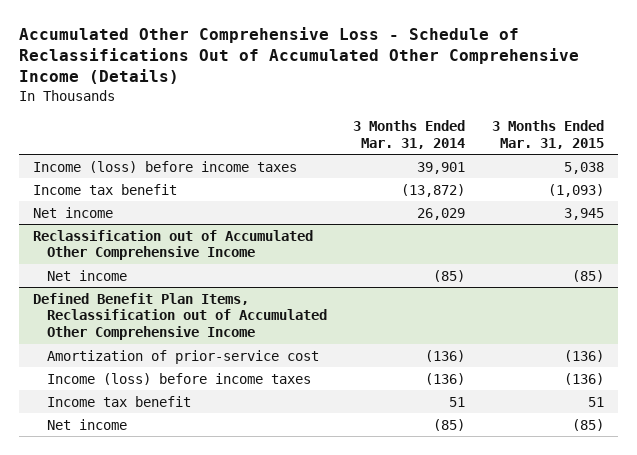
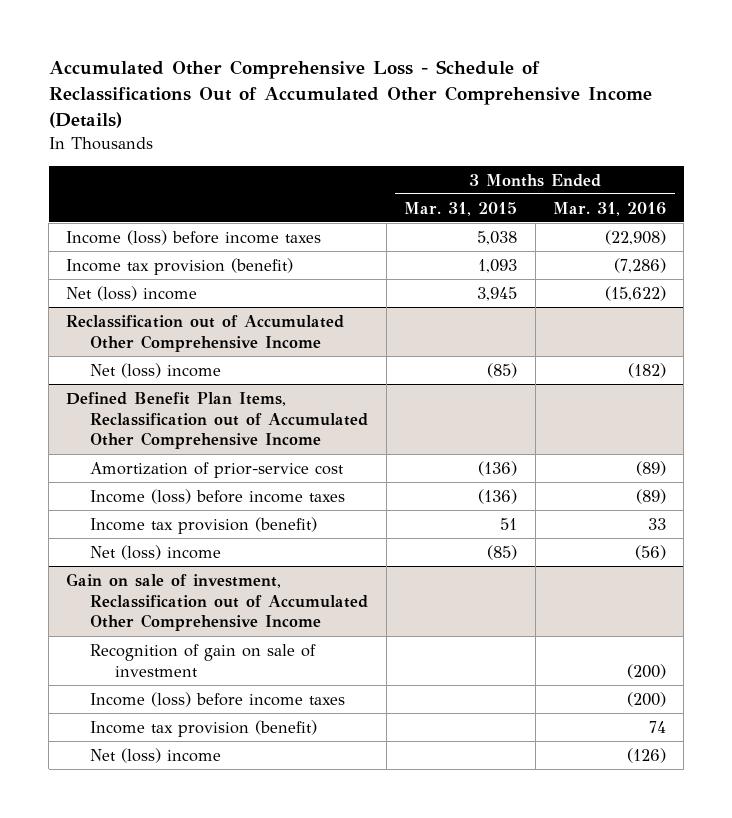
[353,119,466,149] 3 Months Ended Mar. 31, 2014 -> none
none -> [553,201,667,216] Mar. 31, 2016
[32,183,177,195] Income tax benefit -> [66,257,294,275] Income tax provision (benefit)
[548,183,605,197] (1,093) -> [478,258,518,273] 1,093
[32,206,113,218] Net income -> [66,285,198,301] Net (loss) income
[46,269,127,281] Net income -> [90,362,222,378] Net (loss) income
[46,395,191,407] Income tax benefit -> [90,516,318,534] Income tax provision (benefit)
[46,418,127,430] Net income -> [90,544,222,560] Net (loss) income
none -> [66,572,369,632] Gain on sale of investment, Reclassification out of Accumulated Other Comprehensive Income
none -> [90,643,317,677] Recognition of gain on sale of investment
none -> [90,691,346,707] Income (loss) before income taxes
none -> [90,719,318,737] Income tax provision (benefit)
none -> [90,747,222,763] Net (loss) income

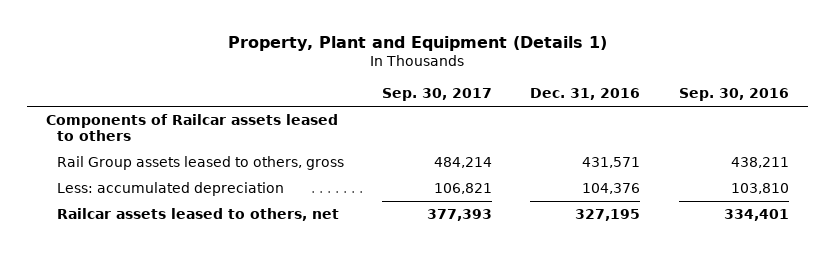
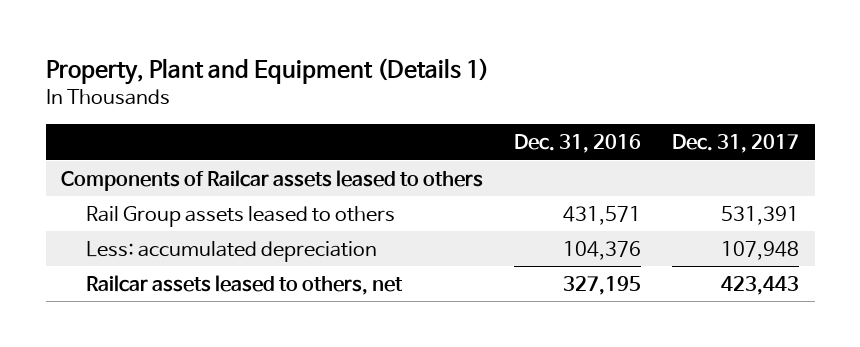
[382,88,493,102] Sep. 30, 2017 -> none
[678,88,789,102] Sep. 30, 2016 -> none
none -> [672,134,800,154] Dec. 31, 2017
[56,155,344,170] Rail Group assets leased to others, gross -> [86,205,396,227] Rail Group assets leased to others

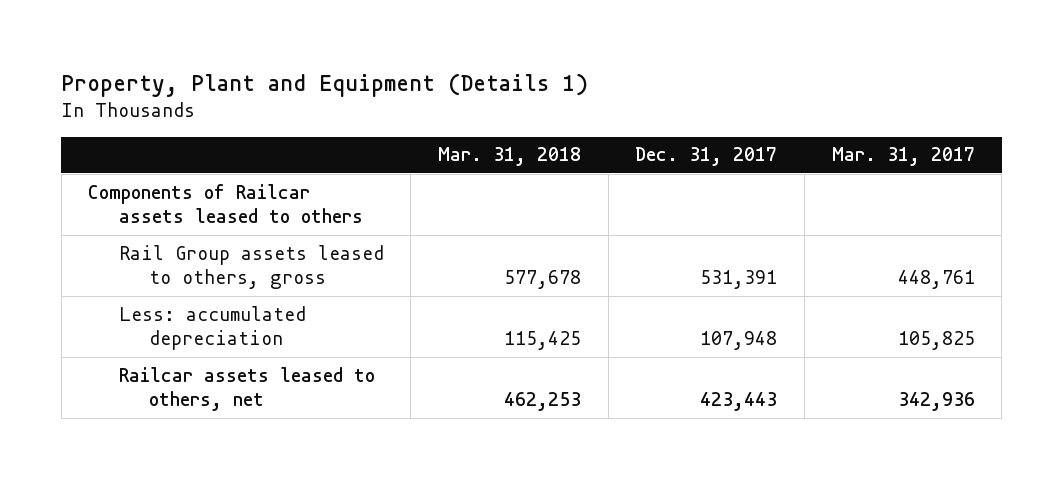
[514,134,642,154] Dec. 31, 2016 -> none
none -> [437,147,581,167] Mar. 31, 2018
none -> [831,147,975,167] Mar. 31, 2017
[86,205,396,227] Rail Group assets leased to others -> [118,244,384,290] Rail Group assets leased to others, gross

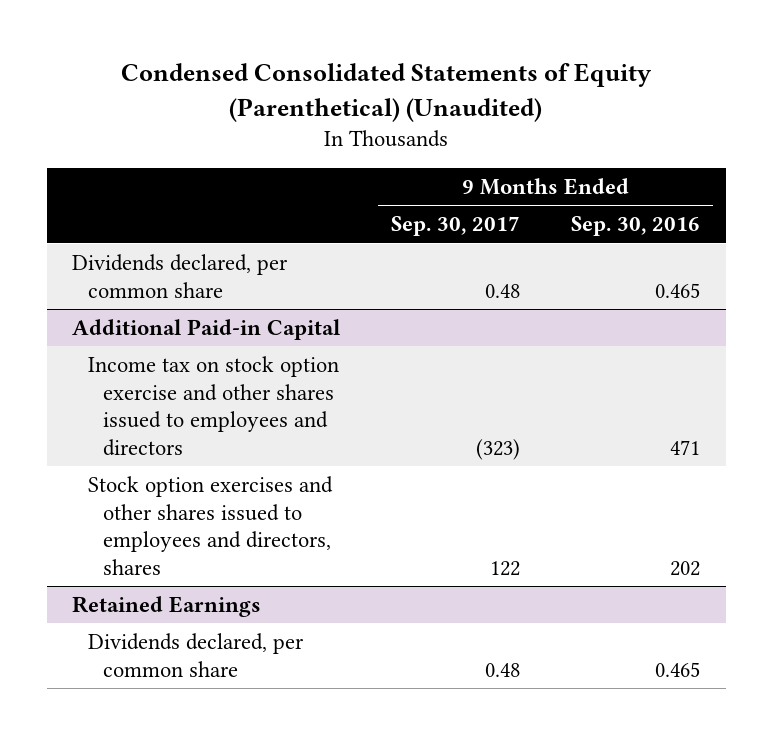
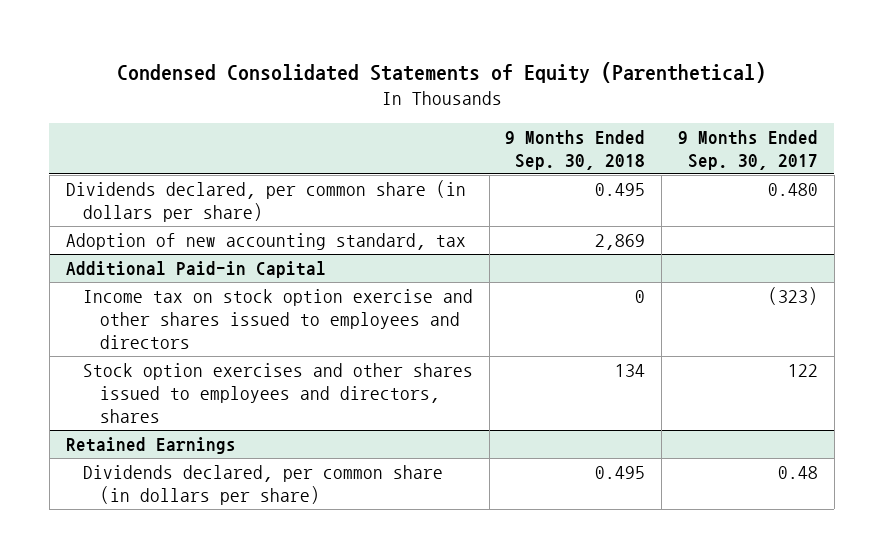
[121,63,653,122] Condensed Consolidated Statements of Equity (Parenthetical) (Unaudited) -> [116,61,766,83] Condensed Consolidated Statements of Equity (Parenthetical)
[571,216,701,237] Sep. 30, 2016 -> none
none -> [505,129,646,170] 9 Months Ended Sep. 30, 2018
[72,253,289,298] Dividends declared, per common share -> [65,180,466,223] Dividends declared, per common share (in dollars per share)
[485,283,521,298] 0.48 -> [767,183,818,197] 0.480
none -> [65,233,466,251] Adoption of new accounting standard, tax
[87,632,304,677] Dividends declared, per common share -> [82,465,443,506] Dividends declared, per common share (in dollars per share)

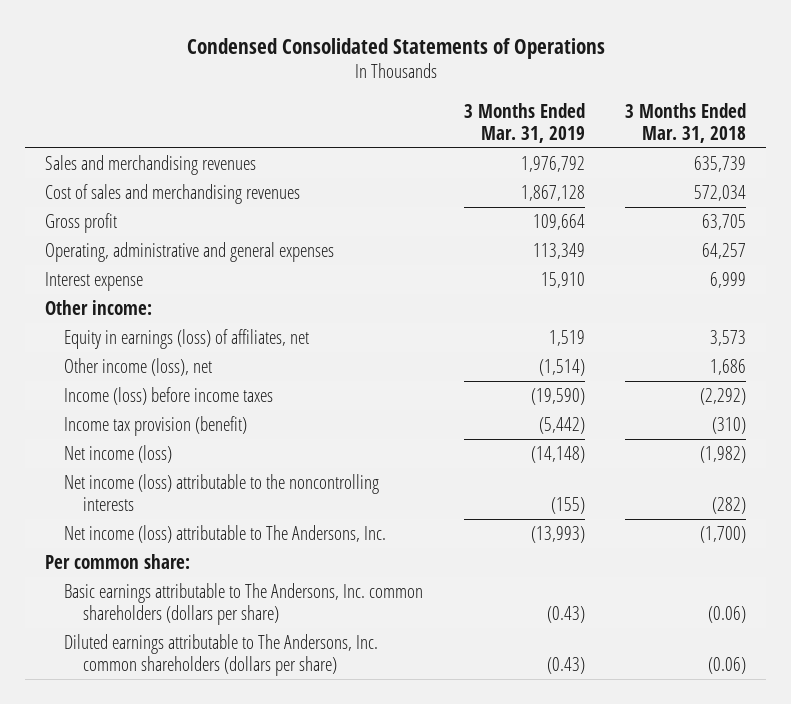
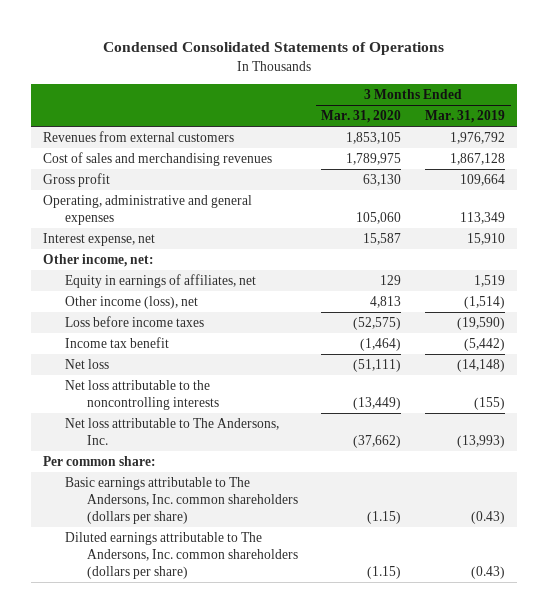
[625,102,747,143] 3 Months Ended Mar. 31, 2018 -> none
none -> [321,110,402,124] Mar. 31, 2020
[45,154,257,175] Sales and merchandising revenues -> [43,130,235,142] Revenues from external customers
[45,271,144,291] Interest expense -> [43,232,156,246] Interest expense, net
[45,299,153,315] Other income: -> [43,253,155,267] Other income, net:
[63,328,309,349] Equity in earnings (loss) of affiliates, net -> [64,273,256,288] Equity in earnings of affiliates, net
[63,386,273,405] Income (loss) before income taxes -> [64,315,204,327] Loss before income taxes
[63,415,247,436] Income tax provision (benefit) -> [64,336,169,348] Income tax benefit
[63,444,172,463] Net income (loss) -> [64,358,109,369] Net loss
[63,473,379,512] Net income (loss) attributable to the noncontrolling interests -> [64,379,219,410] Net loss attributable to the noncontrolling interests
[63,524,386,543] Net income (loss) attributable to The Andersons, Inc. -> [64,417,279,445] Net loss attributable to The Andersons, Inc.

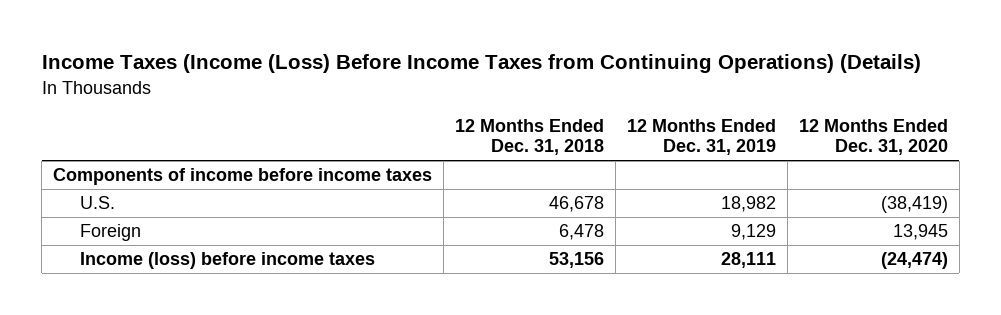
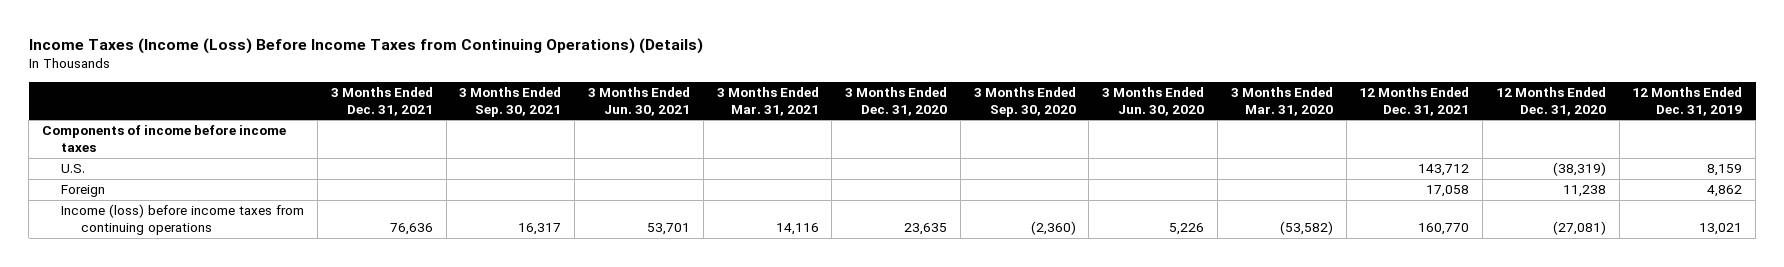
[455,118,605,156] 12 Months Ended Dec. 31, 2018 -> none
none -> [330,87,433,116] 3 Months Ended Dec. 31, 2021
none -> [459,87,562,117] 3 Months Ended Sep. 30, 2021
none -> [587,87,690,116] 3 Months Ended Jun. 30, 2021
none -> [716,87,819,116] 3 Months Ended Mar. 31, 2021
none -> [845,87,948,116] 3 Months Ended Dec. 31, 2020
none -> [973,87,1076,117] 3 Months Ended Sep. 30, 2020
none -> [1102,87,1205,116] 3 Months Ended Jun. 30, 2020
none -> [1230,87,1333,116] 3 Months Ended Mar. 31, 2020
none -> [1359,87,1470,116] 12 Months Ended Dec. 31, 2021
[721,196,777,213] 18,982 -> [1707,164,1743,177] 8,159
[881,196,949,214] (38,419) -> [1552,162,1606,177] (38,319)
[731,224,777,241] 9,129 -> [1707,185,1743,198] 4,862
[893,224,949,241] 13,945 -> [1562,185,1606,198] 11,238
[79,252,375,270] Income (loss) before income taxes -> [61,204,305,235] Income (loss) before income taxes from continuing operations
[721,252,777,269] 28,111 -> [1699,222,1743,235] 13,021
[881,252,949,270] (24,474) -> [1552,220,1606,235] (27,081)

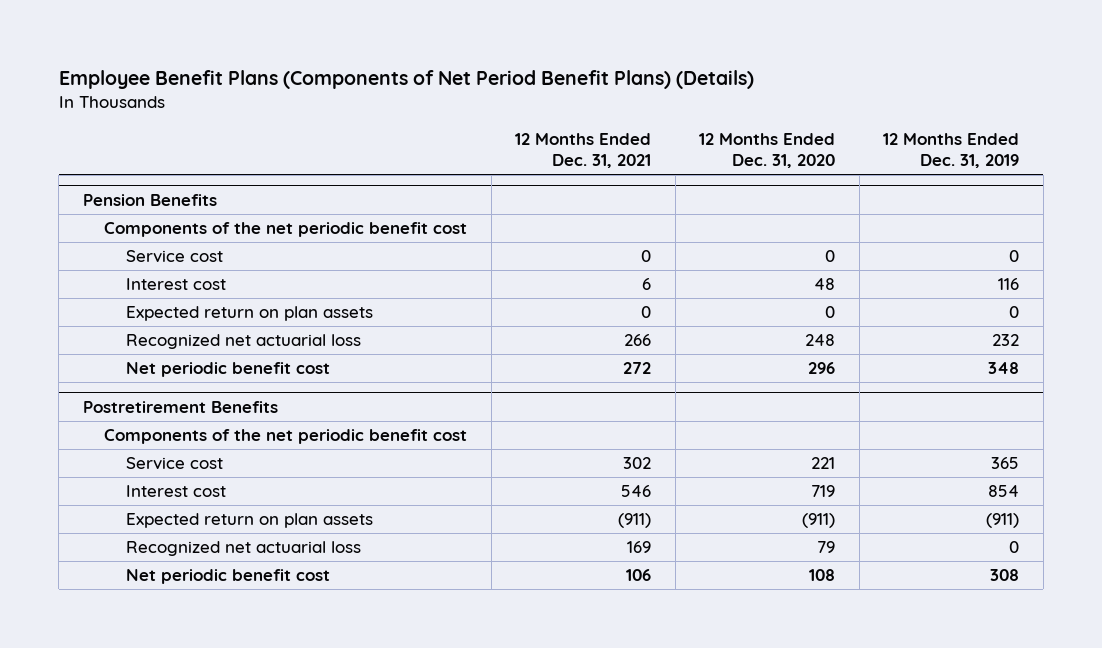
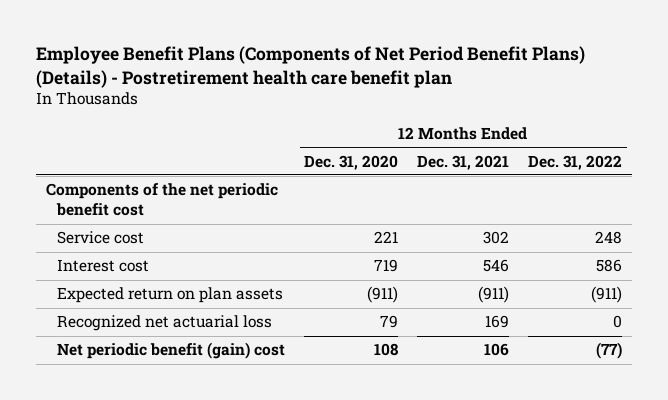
[58,70,754,90] Employee Benefit Plans (Components of Net Period Benefit Plans) (Details) -> [36,45,586,88] Employee Benefit Plans (Components of Net Period Benefit Plans) (Details) - Postretirement health care benefit plan
[883,133,1020,169] 12 Months Ended Dec. 31, 2019 -> none
none -> [528,154,623,170] Dec. 31, 2022
[82,193,217,206] Pension Benefits -> none
[125,250,223,264] Service cost -> none
[125,278,226,291] Interest cost -> none
[125,306,373,322] Expected return on plan assets -> none
[125,334,361,350] Recognized net actuarial loss -> none
[125,362,330,378] Net periodic benefit cost -> none
[82,400,278,413] Postretirement Benefits -> none
[104,429,468,445] Components of the net periodic benefit cost -> none
[125,569,330,585] Net periodic benefit cost -> [57,342,286,360] Net periodic benefit (gain) cost

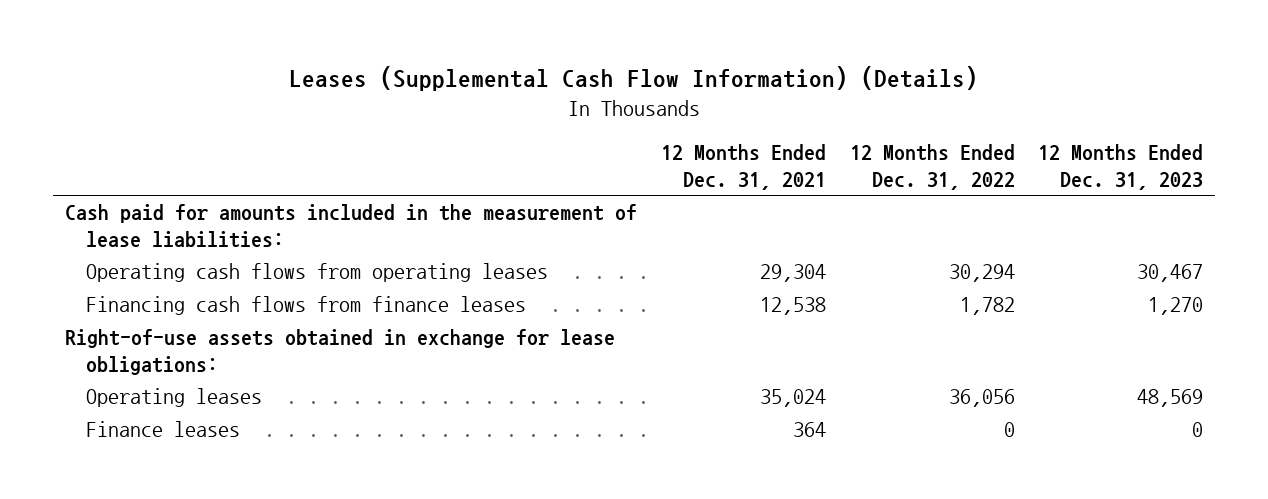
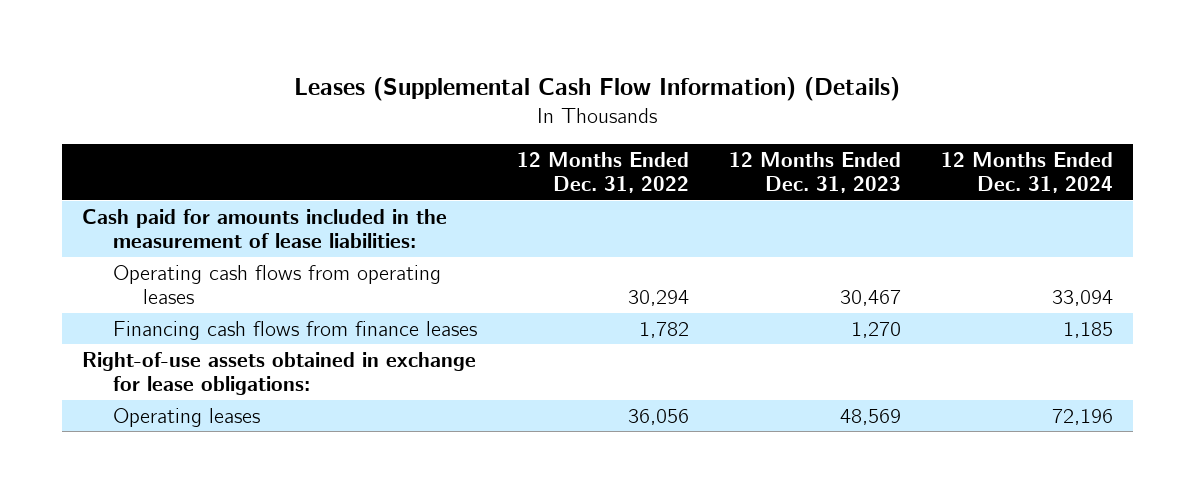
[660,144,826,190] 12 Months Ended Dec. 31, 2021 -> none
none -> [940,151,1113,194] 12 Months Ended Dec. 31, 2024
[86,421,241,438] Finance leases -> none

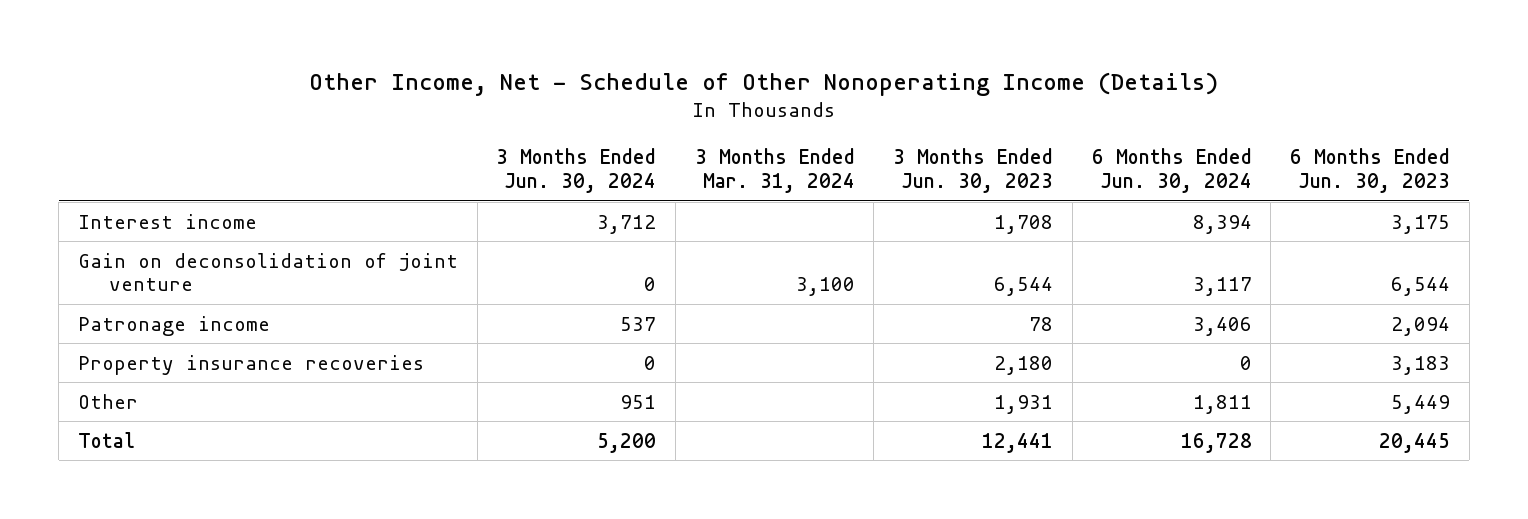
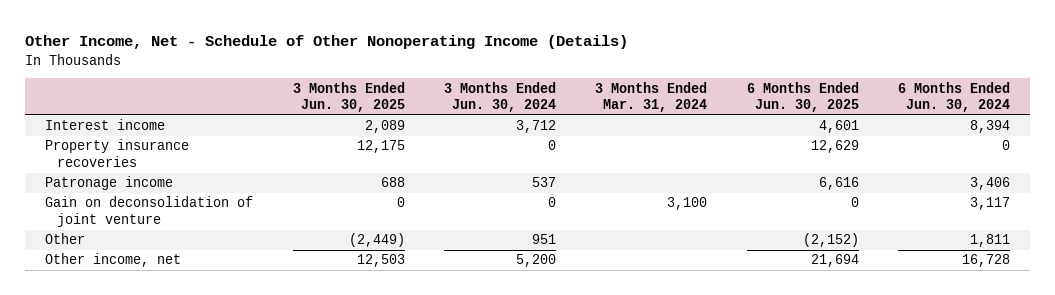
[893,148,1054,194] 3 Months Ended Jun. 30, 2023 -> none
[1290,148,1451,194] 6 Months Ended Jun. 30, 2023 -> none
none -> [292,81,405,113] 3 Months Ended Jun. 30, 2025
none -> [746,81,859,113] 6 Months Ended Jun. 30, 2025
[77,315,270,336] Patronage income -> [45,176,174,191] Patronage income
[77,252,458,292] Gain on deconsolidation of joint venture -> [45,196,254,228] Gain on deconsolidation of joint venture
[77,431,135,448] Total -> [45,253,182,268] Other income, net

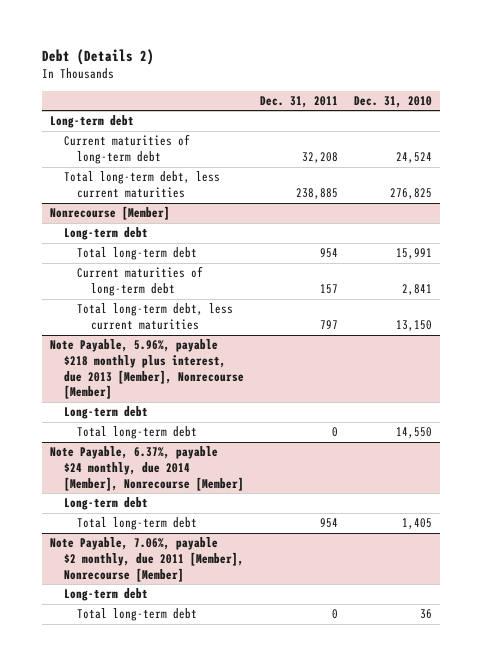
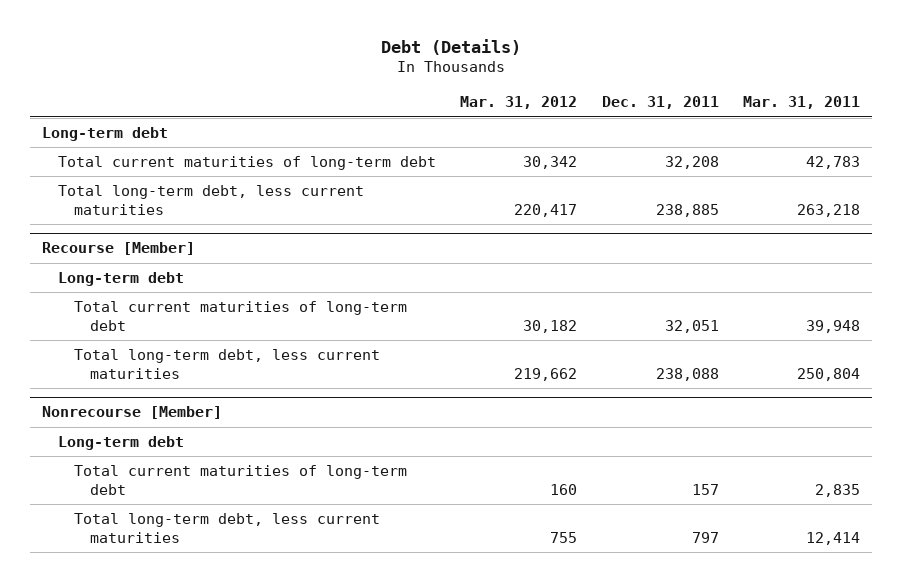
[41,49,154,66] Debt (Details 2) -> [381,38,522,55] Debt (Details)
[353,95,432,108] Dec. 31, 2010 -> none
none -> [460,96,578,110] Mar. 31, 2012
none -> [743,96,861,110] Mar. 31, 2011
[63,134,190,164] Current maturities of long-term debt -> [57,156,436,171] Total current maturities of long-term debt
none -> [41,242,195,256] Recourse [Member]
none -> [57,272,184,287] Long-term debt
none -> [74,301,408,331] Total current maturities of long-term debt
none -> [74,349,381,379] Total long-term debt, less current maturities
[77,247,198,261] Total long-term debt -> none
[77,266,204,296] Current maturities of long-term debt -> [74,465,408,495] Total current maturities of long-term debt
[49,339,244,400] Note Payable, 5.96%, payable $218 monthly plus interest, due 2013 [Member], Nonrecourse [Member] -> none
[63,406,148,420] Long-term debt -> none
[77,426,198,440] Total long-term debt -> none
[49,446,244,491] Note Payable, 6.37%, payable $24 monthly, due 2014 [Member], Nonrecourse [Member] -> none
[63,497,148,511] Long-term debt -> none
[77,517,198,531] Total long-term debt -> none
[49,537,244,582] Note Payable, 7.06%, payable $2 monthly, due 2011 [Member], Nonrecourse [Member] -> none
[63,588,148,602] Long-term debt -> none
[77,608,198,622] Total long-term debt -> none

